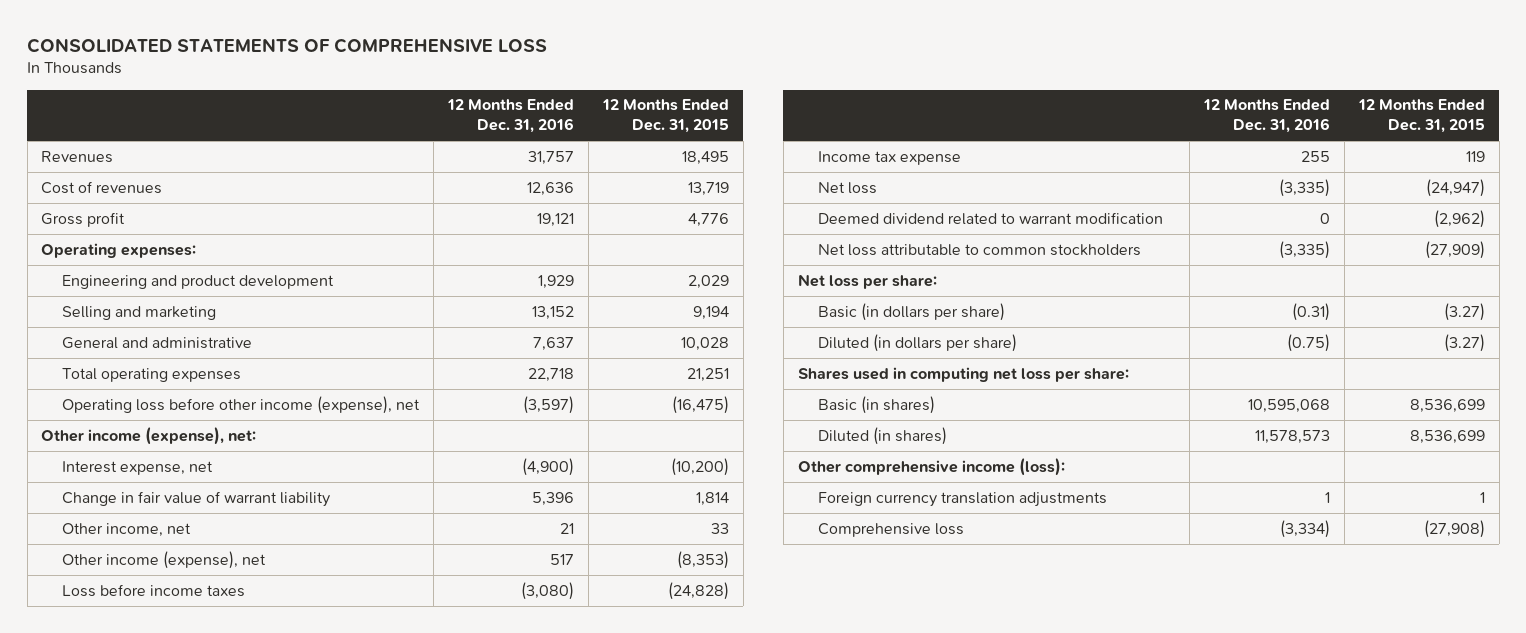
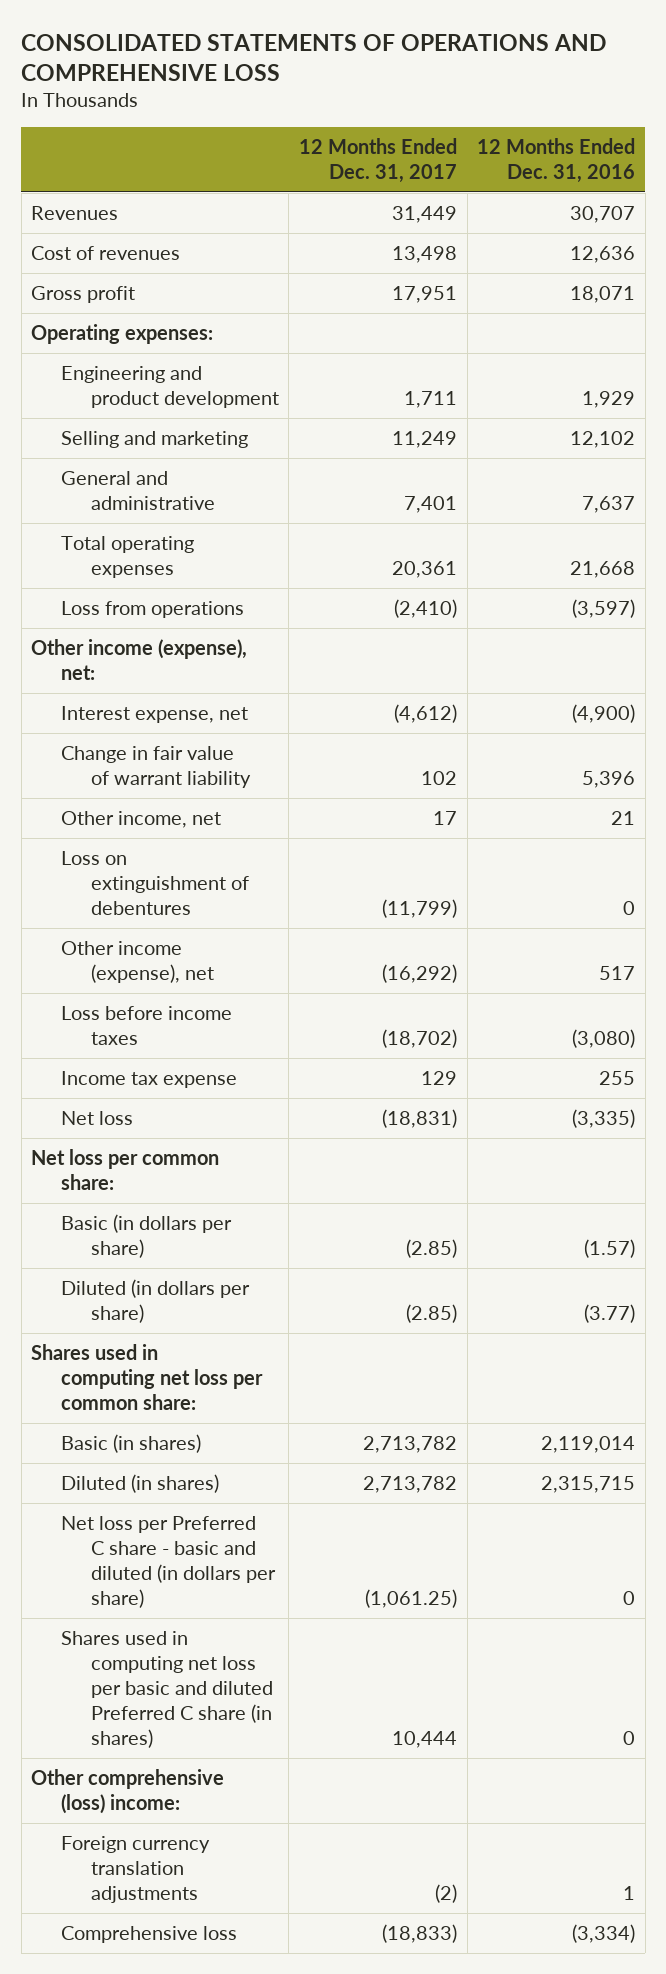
[27,37,548,53] CONSOLIDATED STATEMENTS OF COMPREHENSIVE LOSS -> [21,34,607,82] CONSOLIDATED STATEMENTS OF OPERATIONS AND COMPREHENSIVE LOSS
[601,99,729,134] 12 Months Ended Dec. 31, 2015 -> none
none -> [298,137,457,183] 12 Months Ended Dec. 31, 2017
[527,150,574,165] 31,757 -> [570,205,636,223] 30,707
[536,212,574,227] 19,121 -> [570,285,636,303] 18,071
[531,305,574,320] 13,152 -> [570,430,636,448] 12,102
[527,367,574,382] 22,718 -> [570,560,636,578] 21,668
[62,395,421,414] Operating loss before other income (expense), net -> [60,600,244,618] Loss from operations
none -> [60,850,249,916] Loss on extinguishment of debentures
[818,211,1164,225] Deemed dividend related to warrant modification -> none
[818,243,1142,256] Net loss attributable to common stockholders -> none
[797,273,937,289] Net loss per share: -> [31,1148,220,1190] Net loss per common share:
[1292,302,1331,321] (0.31) -> [584,1238,636,1258] (1.57)
[1287,333,1331,352] (0.75) -> [584,1303,636,1323] (3.77)
[797,366,1129,382] Shares used in computing net loss per share: -> [31,1343,263,1411] Shares used in computing net loss per common share:
[1248,398,1331,413] 10,595,068 -> [541,1435,636,1453] 2,119,014
[1255,429,1331,444] 11,578,573 -> [541,1475,636,1493] 2,315,715
none -> [60,1515,276,1609] Net loss per Preferred C share - basic and diluted (in dollars per share)
none -> [60,1630,273,1749] Shares used in computing net loss per basic and diluted Preferred C share (in shares)
[797,457,1065,476] Other comprehensive income (loss): -> [31,1768,225,1814] Other comprehensive (loss) income:

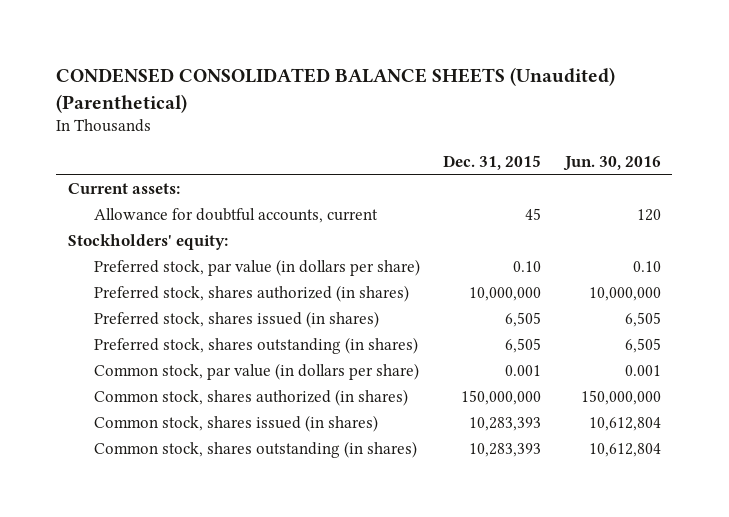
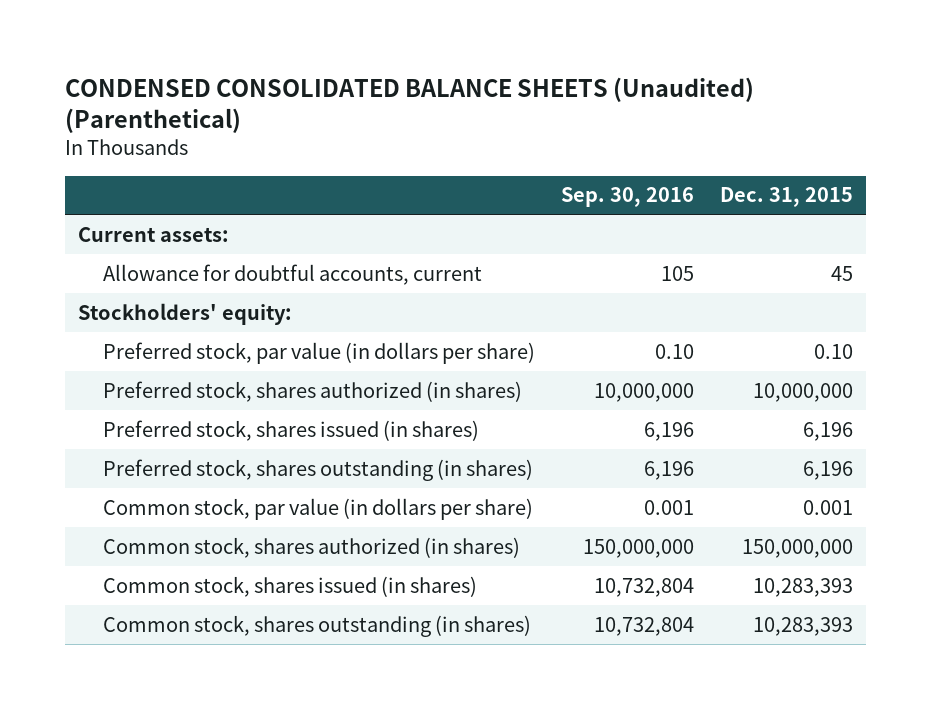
[562,155,661,171] Jun. 30, 2016 -> none
none -> [560,187,694,208] Sep. 30, 2016
[505,311,542,327] 6,505 -> [802,421,853,441] 6,196
[505,337,542,353] 6,505 -> [802,460,853,480] 6,196

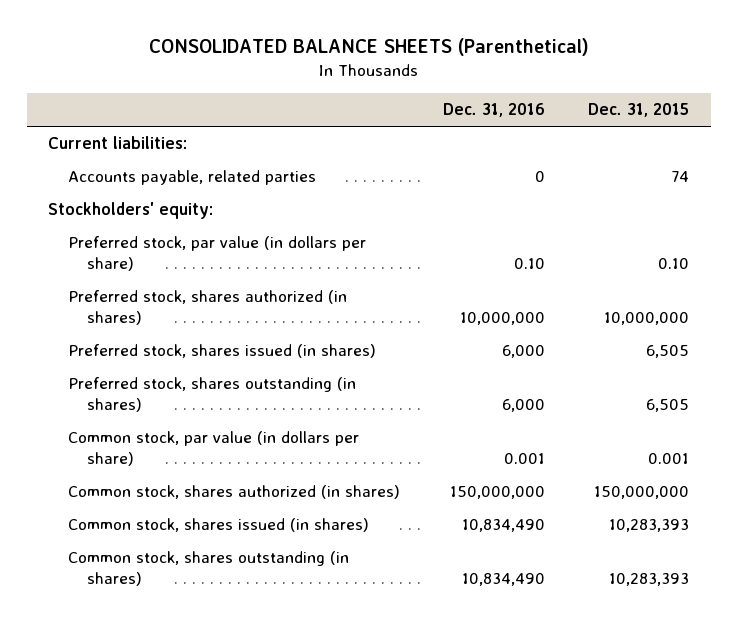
[65,76,755,134] CONDENSED CONSOLIDATED BALANCE SHEETS (Unaudited) (Parenthetical) -> [148,38,589,57] CONSOLIDATED BALANCE SHEETS (Parenthetical)
[560,187,694,208] Sep. 30, 2016 -> none
none -> [442,103,545,118] Dec. 31, 2016
[78,226,230,242] Current assets: -> none
[102,263,482,285] Allowance for doubtful accounts, current -> none
none -> [48,136,188,150] Current liabilities:
none -> [67,170,316,186] Accounts payable, related parties
[802,421,853,441] 6,196 -> [646,345,690,359] 6,505
[802,460,853,480] 6,196 -> [646,398,690,412] 6,505

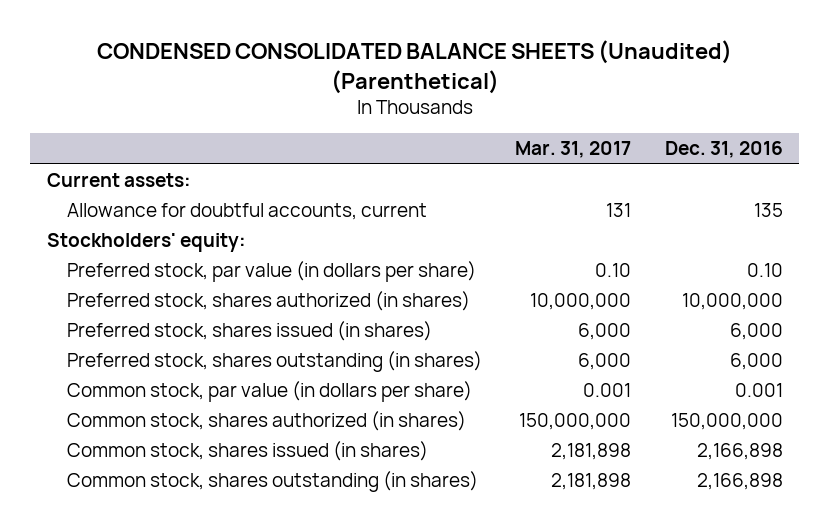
[148,38,589,57] CONSOLIDATED BALANCE SHEETS (Parenthetical) -> [96,40,732,94] CONDENSED CONSOLIDATED BALANCE SHEETS (Unaudited) (Parenthetical)
[588,103,690,118] Dec. 31, 2015 -> none
none -> [515,141,632,159] Mar. 31, 2017
[48,136,188,150] Current liabilities: -> none
[67,170,316,186] Accounts payable, related parties -> none
none -> [46,172,191,187] Current assets:
none -> [67,202,428,220] Allowance for doubtful accounts, current
[461,519,545,533] 10,834,490 -> [696,442,783,460] 2,166,898
[461,572,545,586] 10,834,490 -> [696,472,783,490] 2,166,898

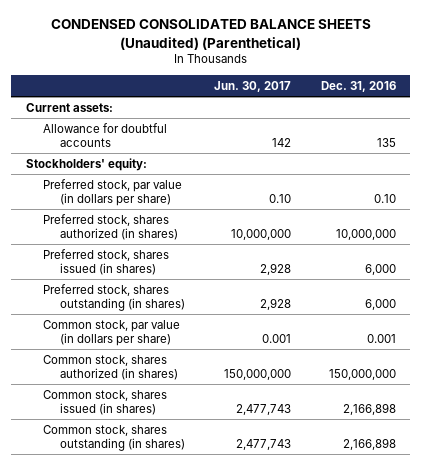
[515,141,632,159] Mar. 31, 2017 -> none
none -> [214,80,292,92] Jun. 30, 2017
[67,202,428,220] Allowance for doubtful accounts, current -> [43,122,168,148] Allowance for doubtful accounts

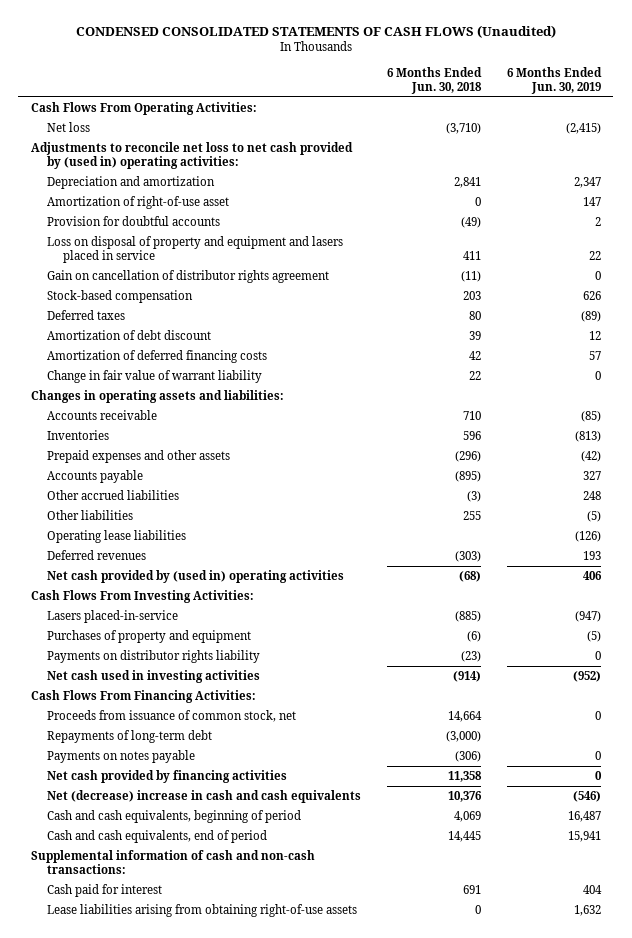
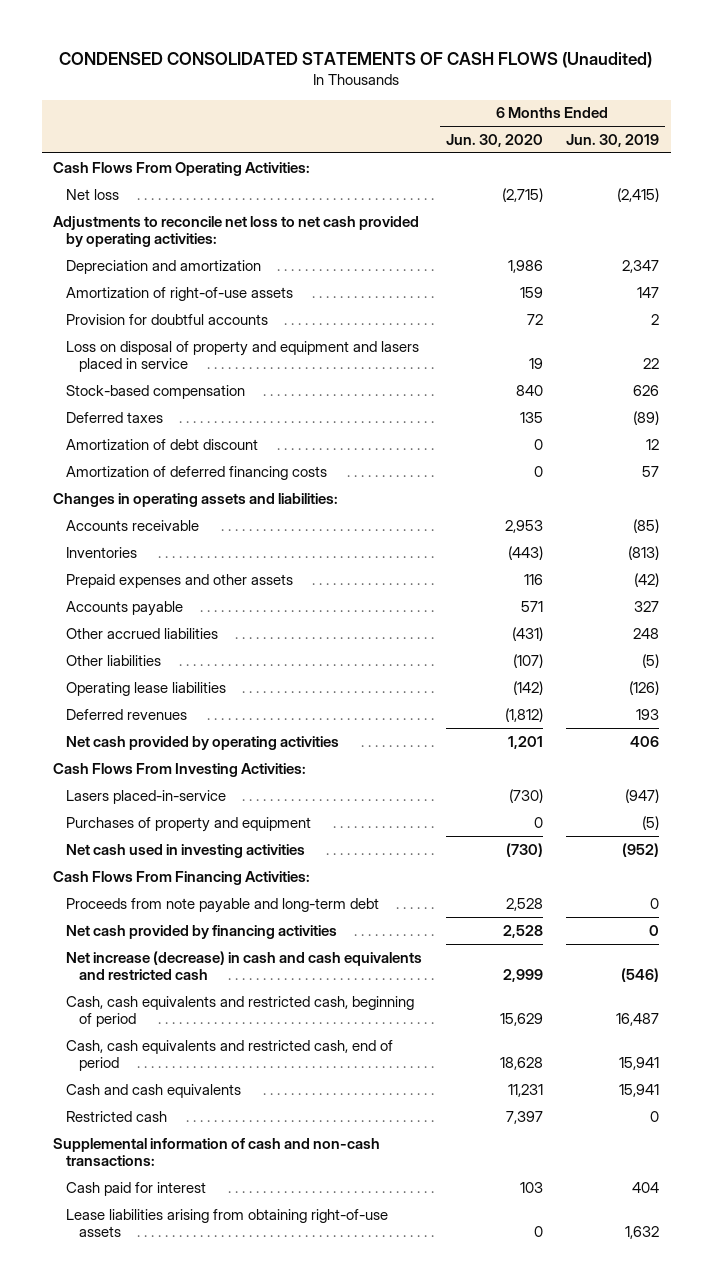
[386,66,482,94] 6 Months Ended Jun. 30, 2018 -> none
none -> [445,133,543,147] Jun. 30, 2020
[31,142,354,170] Adjustments to reconcile net loss to net cash provided by (used in) operating activities: -> [53,215,420,248] Adjustments to reconcile net loss to net cash provided by operating activities:
[46,196,229,210] Amortization of right-of-use asset -> [66,286,294,301] Amortization of right-of-use assets
[46,270,329,284] Gain on cancellation of distributor rights agreement -> none
[46,370,262,384] Change in fair value of warrant liability -> none
[46,570,344,584] Net cash provided by (used in) operating activities -> [66,735,340,750] Net cash provided by operating activities
[46,650,260,664] Payments on distributor rights liability -> none
[46,710,296,723] Proceeds from issuance of common stock, net -> none
[46,730,212,744] Repayments of long-term debt -> none
[46,750,195,764] Payments on notes payable -> none
none -> [66,897,380,913] Proceeds from note payable and long-term debt
[46,790,361,804] Net (decrease) increase in cash and cash equivalents -> [66,950,423,981] Net increase (decrease) in cash and cash equivalents and restricted cash
[46,810,301,824] Cash and cash equivalents, beginning of period -> [66,995,415,1028] Cash, cash equivalents and restricted cash, beginning of period
[46,830,267,844] Cash and cash equivalents, end of period -> [66,1039,394,1072] Cash, cash equivalents and restricted cash, end of period
none -> [66,1083,242,1098] Cash and cash equivalents
none -> [66,1110,168,1122] Restricted cash

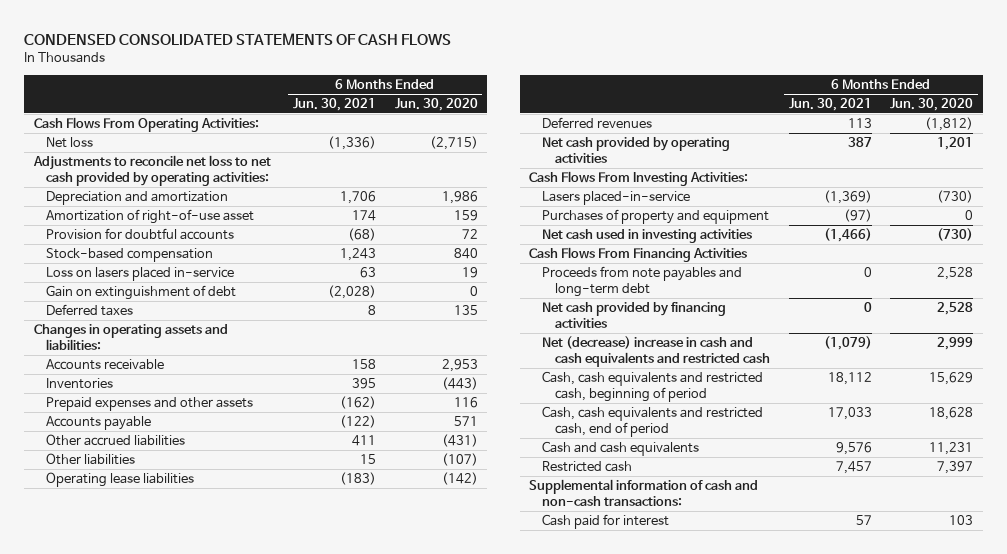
[59,51,653,68] CONDENSED CONSOLIDATED STATEMENTS OF CASH FLOWS (Unaudited) -> [24,32,452,45] CONDENSED CONSOLIDATED STATEMENTS OF CASH FLOWS
[566,133,660,147] Jun. 30, 2019 -> none
none -> [293,98,377,112] Jun. 30, 2021
[66,286,294,301] Amortization of right-of-use assets -> [46,209,255,225] Amortization of right-of-use asset
[66,340,420,373] Loss on disposal of property and equipment and lasers placed in service -> none
none -> [46,267,235,282] Loss on lasers placed in-service
none -> [46,285,237,301] Gain on extinguishment of debt
[66,438,259,450] Amortization of debt discount -> none
[66,465,328,480] Amortization of deferred financing costs -> none
[53,870,311,885] Cash Flows From Financing Activities: -> [529,247,748,263] Cash Flows From Financing Activities
[66,897,380,913] Proceeds from note payable and long-term debt -> [542,266,743,297] Proceeds from note payables and long-term debt
[66,950,423,981] Net increase (decrease) in cash and cash equivalents and restricted cash -> [542,336,770,367] Net (decrease) increase in cash and cash equivalents and restricted cash
[66,1208,389,1238] Lease liabilities arising from obtaining right-of-use assets -> none

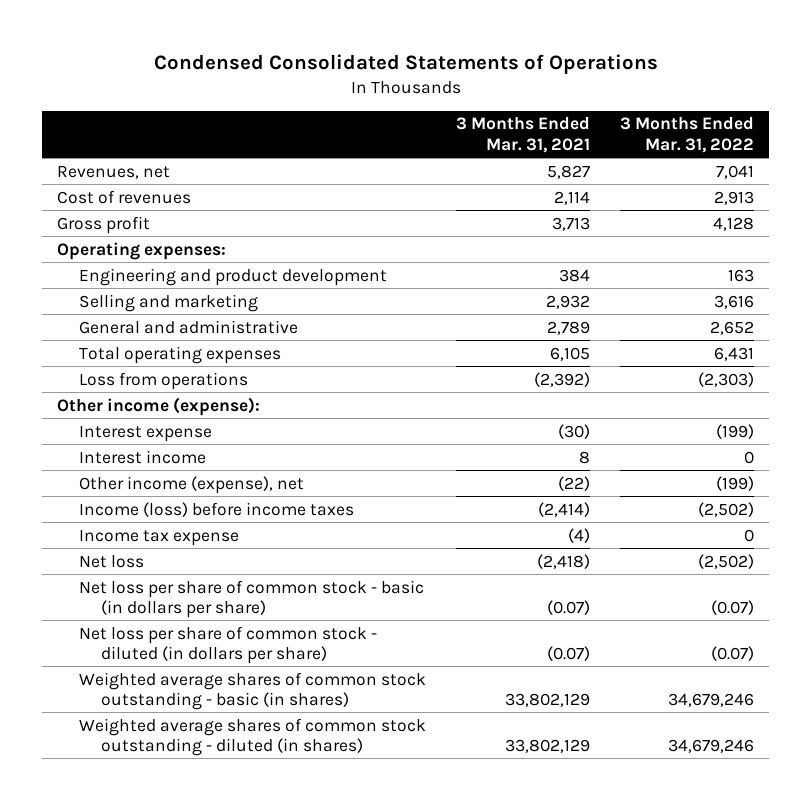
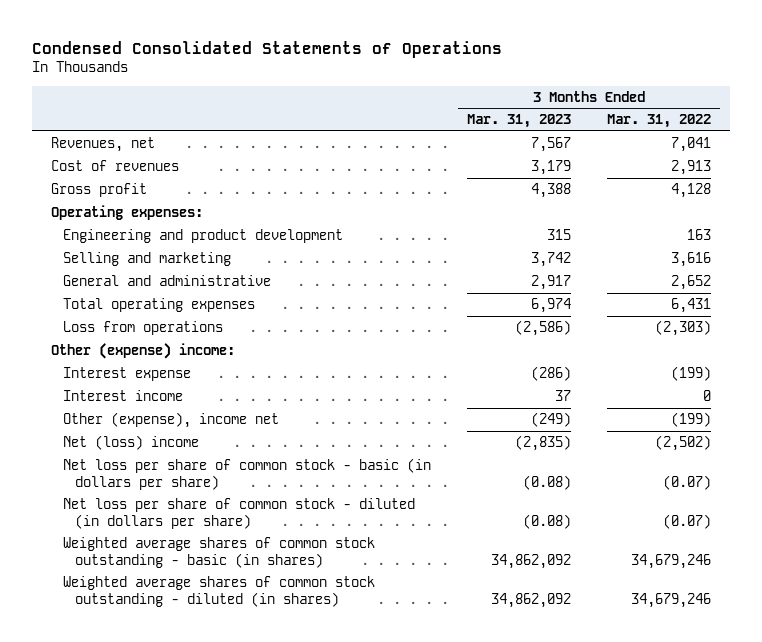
[455,117,590,153] 3 Months Ended Mar. 31, 2021 -> none
none -> [467,114,572,129] Mar. 31, 2023
[56,396,260,416] Other income (expense): -> [50,343,235,360] Other (expense) income:
[78,501,354,517] Income (loss) before income taxes -> none
[78,529,239,546] Income tax expense -> none
[78,475,304,494] Other income (expense), net -> [62,412,279,429] Other (expense), income net
[78,554,144,568] Net loss -> [62,435,199,451] Net (loss) income

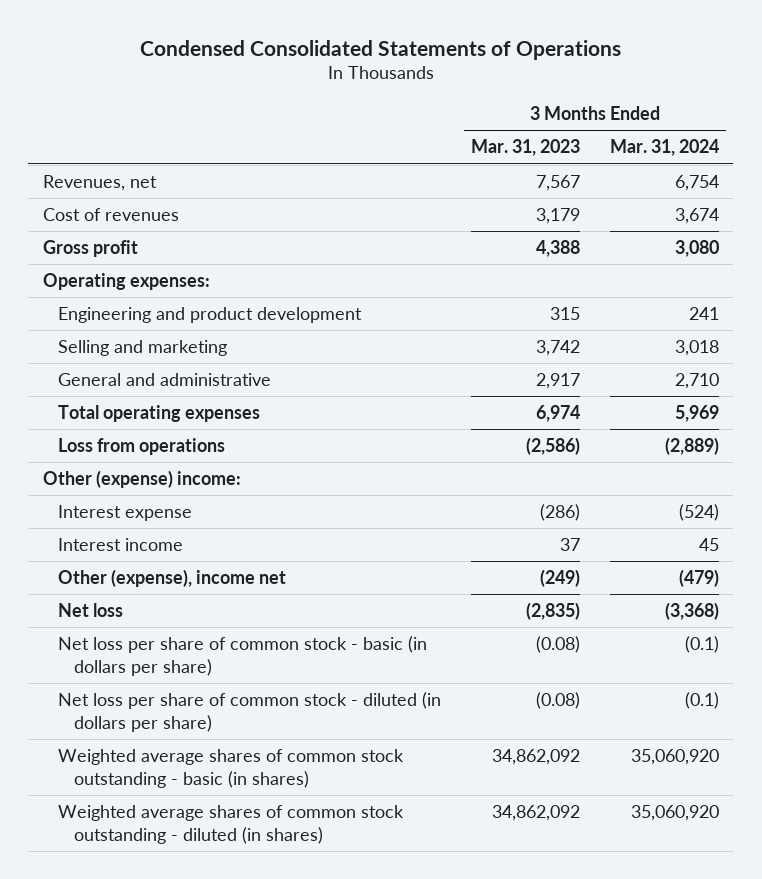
[607,114,712,129] Mar. 31, 2022 -> none
none -> [609,139,719,157] Mar. 31, 2024
[62,435,199,451] Net (loss) income -> [58,602,124,617] Net loss

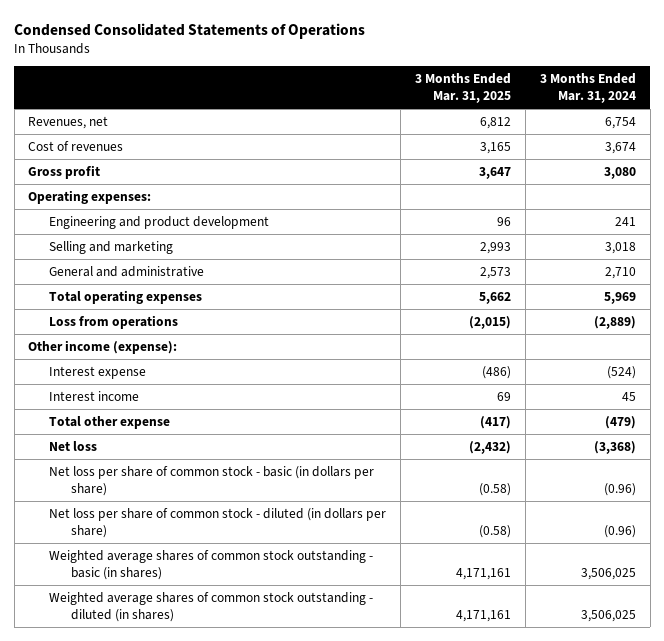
[470,139,580,157] Mar. 31, 2023 -> none
none -> [415,73,512,104] 3 Months Ended Mar. 31, 2025
[43,469,242,488] Other (expense) income: -> [28,339,178,354] Other income (expense):
[58,568,287,587] Other (expense), income net -> [49,415,171,429] Total other expense
[684,635,719,653] (0.1) -> [604,483,637,497] (0.96)
[684,691,719,709] (0.1) -> [604,525,637,539] (0.96)
[630,748,719,765] 35,060,920 -> [581,568,637,581] 3,506,025
[630,804,719,821] 35,060,920 -> [581,610,637,623] 3,506,025

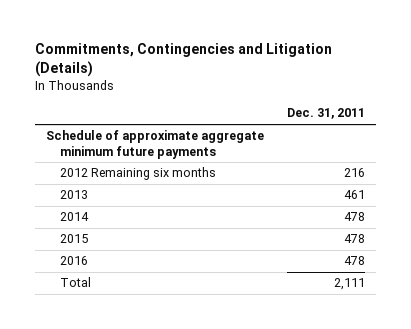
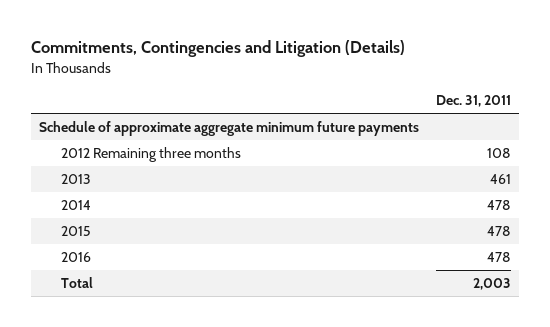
[59,167,216,181] 2012 Remaining six months -> [61,147,242,163] 2012 Remaining three months
[343,168,365,178] 216 -> [486,148,511,159] 108
[333,278,365,291] 2,111 -> [472,278,511,291] 2,003

